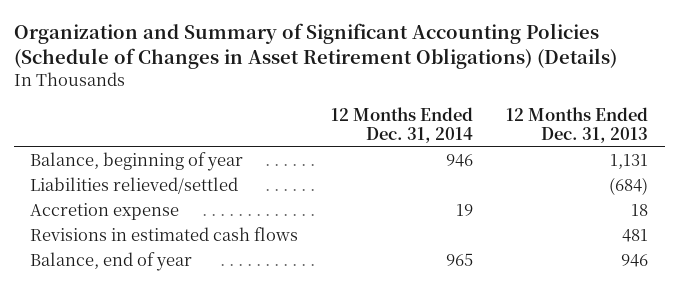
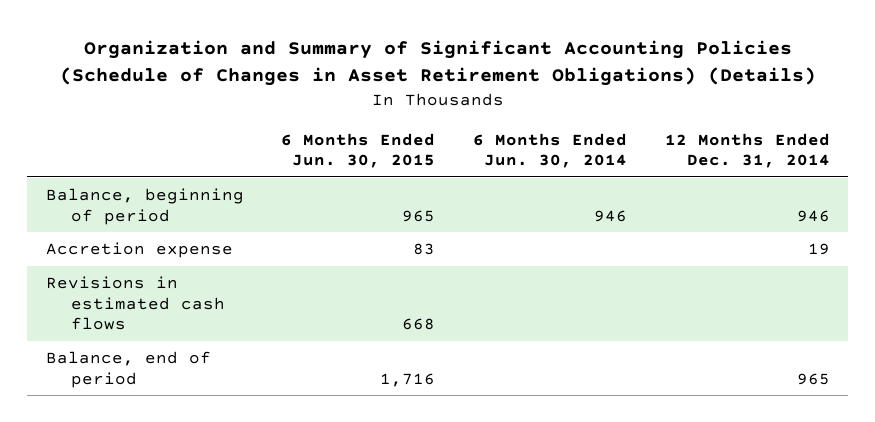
[506,106,649,144] 12 Months Ended Dec. 31, 2013 -> none
none -> [281,132,436,169] 6 Months Ended Jun. 30, 2015
none -> [472,132,627,169] 6 Months Ended Jun. 30, 2014
[30,177,239,195] Liabilities relieved/settled -> none
[30,152,244,172] Balance, beginning of year -> [45,188,244,225] Balance, beginning of period
[30,252,193,272] Balance, end of year -> [45,351,211,388] Balance, end of period

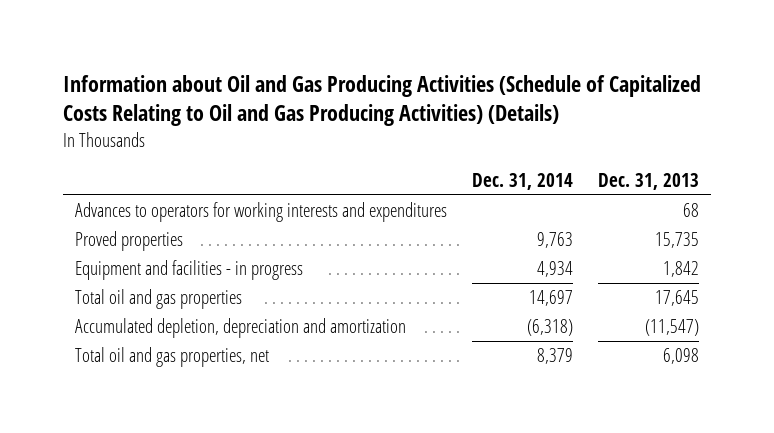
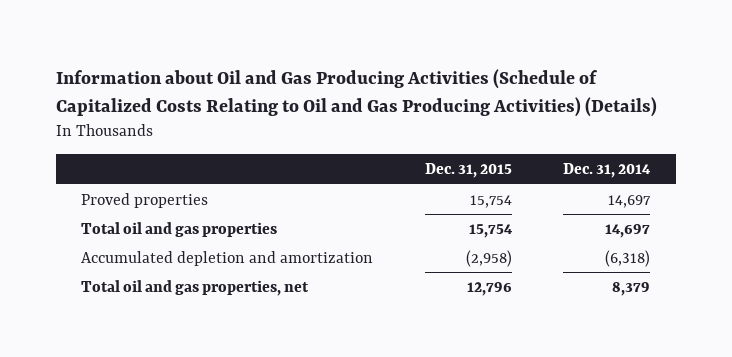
[597,172,699,190] Dec. 31, 2013 -> none
none -> [424,163,512,179] Dec. 31, 2015
[75,202,448,223] Advances to operators for working interests and expenditures -> none
[75,260,304,281] Equipment and facilities - in progress -> none
[537,232,574,249] 9,763 -> [608,194,652,208] 14,697
[75,318,407,339] Accumulated depletion, depreciation and amortization -> [81,250,374,266] Accumulated depletion and amortization

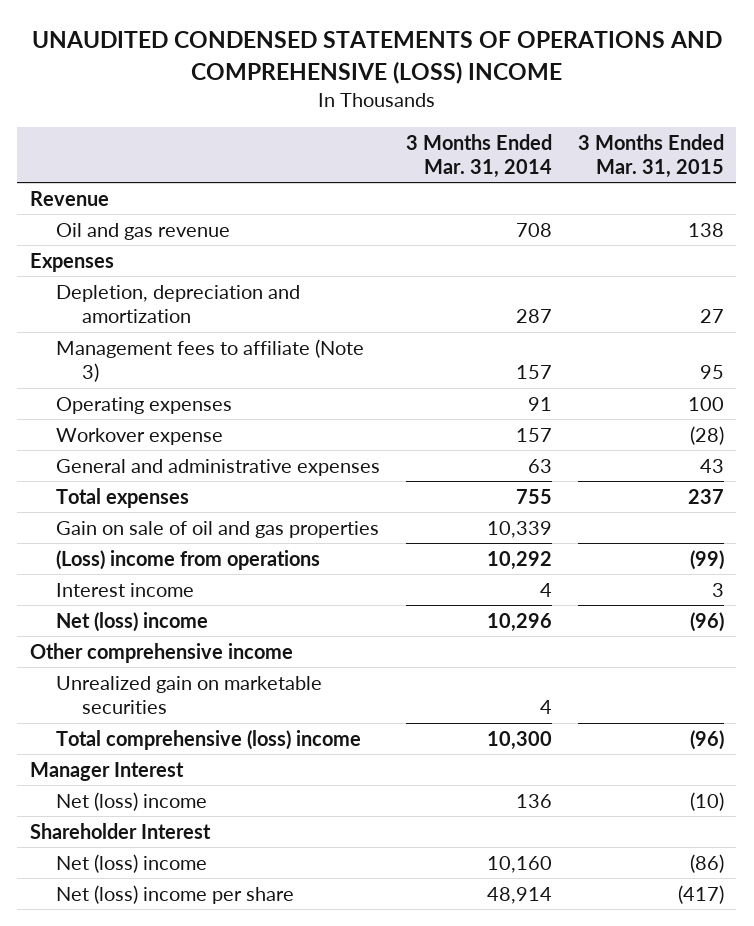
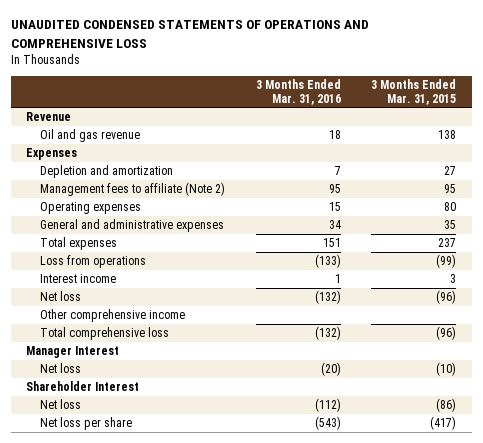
[31,31,722,84] UNAUDITED CONDENSED STATEMENTS OF OPERATIONS AND COMPREHENSIVE (LOSS) INCOME -> [10,20,369,48] UNAUDITED CONDENSED STATEMENTS OF OPERATIONS AND COMPREHENSIVE LOSS
[405,133,552,179] 3 Months Ended Mar. 31, 2014 -> none
none -> [255,78,341,105] 3 Months Ended Mar. 31, 2016
[55,427,223,445] Workover expense -> none
[55,284,300,324] Depletion, depreciation and amortization -> [39,165,173,179] Depletion and amortization
[55,338,364,383] Management fees to affiliate (Note 3) -> [39,182,225,197] Management fees to affiliate (Note 2)
[687,396,724,411] 100 -> [444,202,457,212] 80
[699,458,724,473] 43 -> [444,220,457,230] 35
[55,520,379,538] Gain on sale of oil and gas properties -> none
[55,549,320,570] (Loss) income from operations -> [39,255,146,269] Loss from operations
[55,611,208,632] Net (loss) income -> [39,291,81,302] Net loss
[55,675,322,715] Unrealized gain on marketable securities -> none
[55,729,361,750] Total comprehensive (loss) income -> [39,327,169,341] Total comprehensive loss
[55,791,207,811] Net (loss) income -> [39,363,81,374] Net loss
[55,853,207,873] Net (loss) income -> [39,399,81,410] Net loss
[55,884,294,904] Net (loss) income per share -> [39,417,132,431] Net loss per share

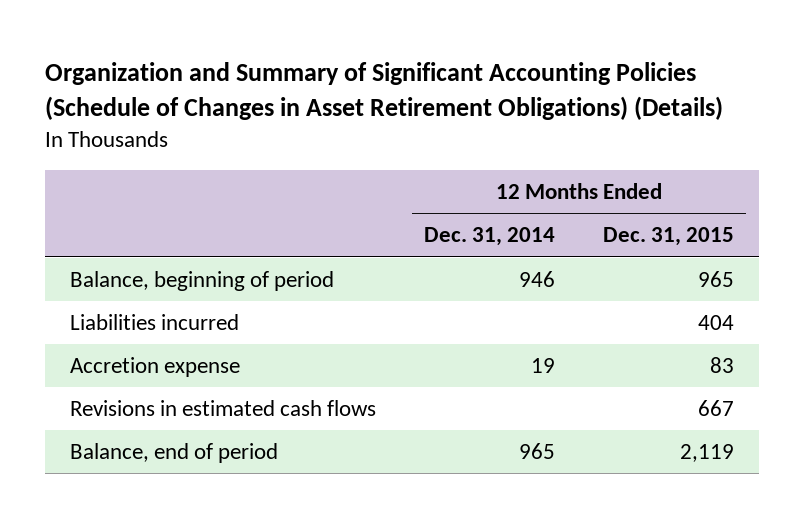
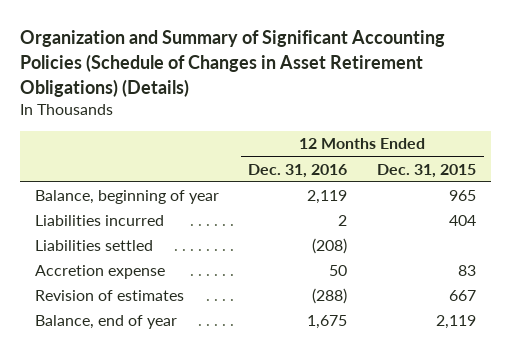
[423,227,555,247] Dec. 31, 2014 -> none
none -> [248,163,348,178] Dec. 31, 2016
[69,271,334,292] Balance, beginning of period -> [34,190,219,205] Balance, beginning of year
none -> [34,240,153,252] Liabilities settled
[69,400,376,417] Revisions in estimated cash flows -> [34,290,184,302] Revision of estimates
[69,443,278,464] Balance, end of period -> [34,315,177,330] Balance, end of year

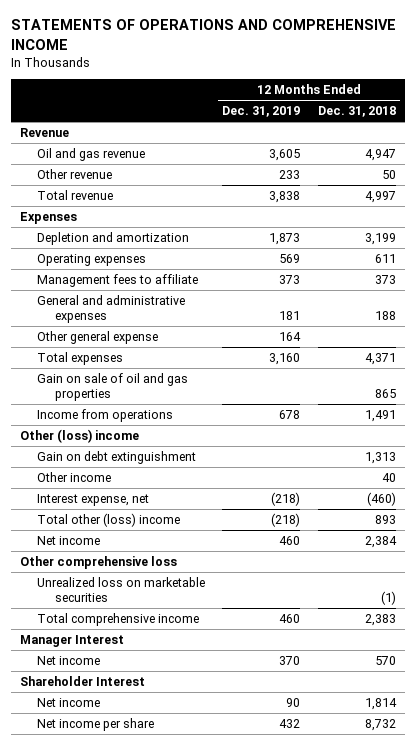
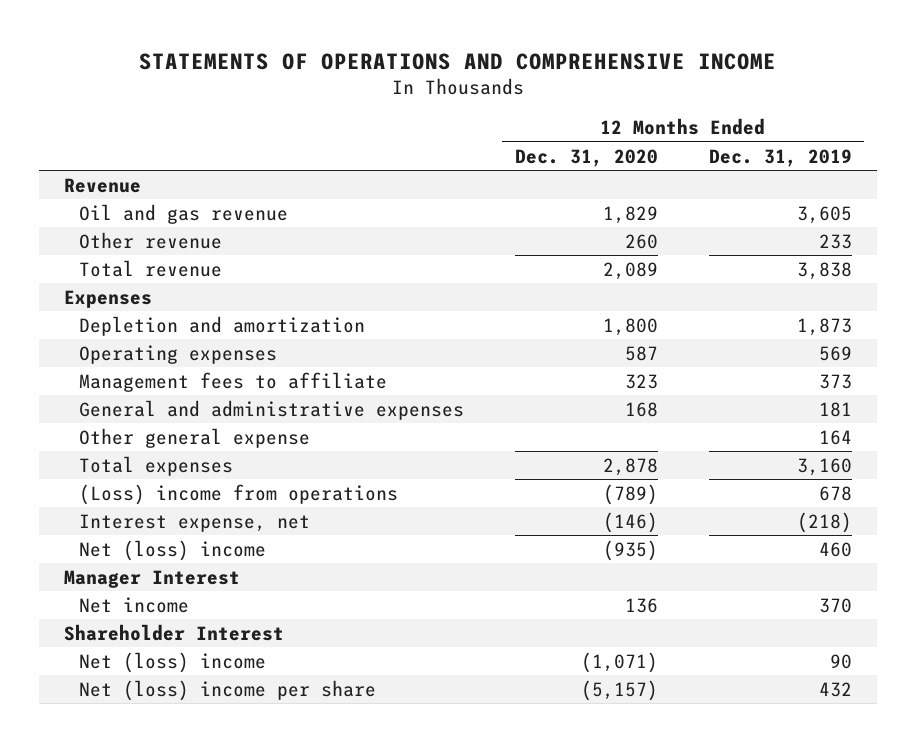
[317,106,396,118] Dec. 31, 2018 -> none
none -> [514,148,658,167] Dec. 31, 2020
[37,372,189,401] Gain on sale of oil and gas properties -> none
[19,428,139,443] Other (loss) income -> none
[37,450,197,464] Gain on debt extinguishment -> none
[37,471,112,482] Other income -> none
[37,408,174,422] Income from operations -> [78,483,398,505] (Loss) income from operations
[37,512,181,527] Total other (loss) income -> none
[19,555,177,569] Other comprehensive loss -> none
[37,576,206,602] Unrealized loss on marketable securities -> none
[37,612,200,626] Total comprehensive income -> none
[37,535,101,545] Net income -> [78,539,266,561] Net (loss) income
[37,697,101,707] Net income -> [78,651,266,673] Net (loss) income
[37,717,155,731] Net income per share -> [78,679,376,701] Net (loss) income per share

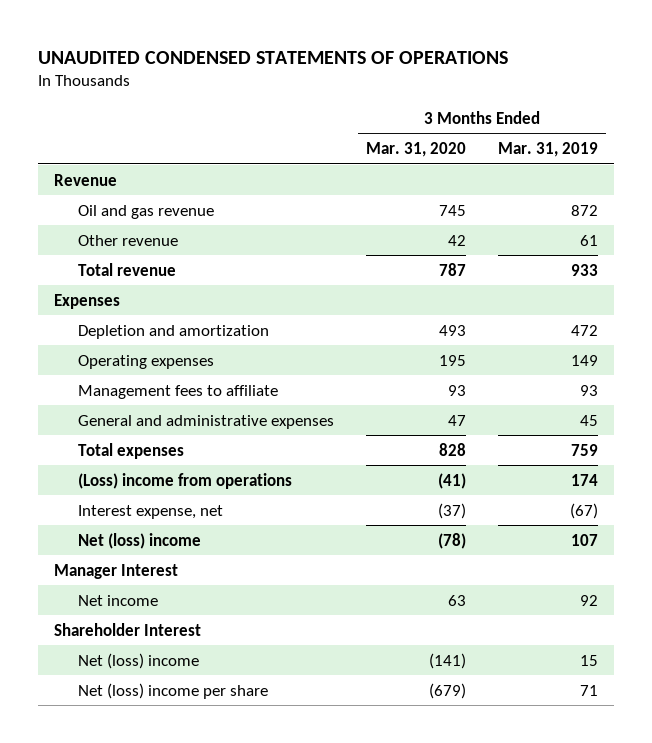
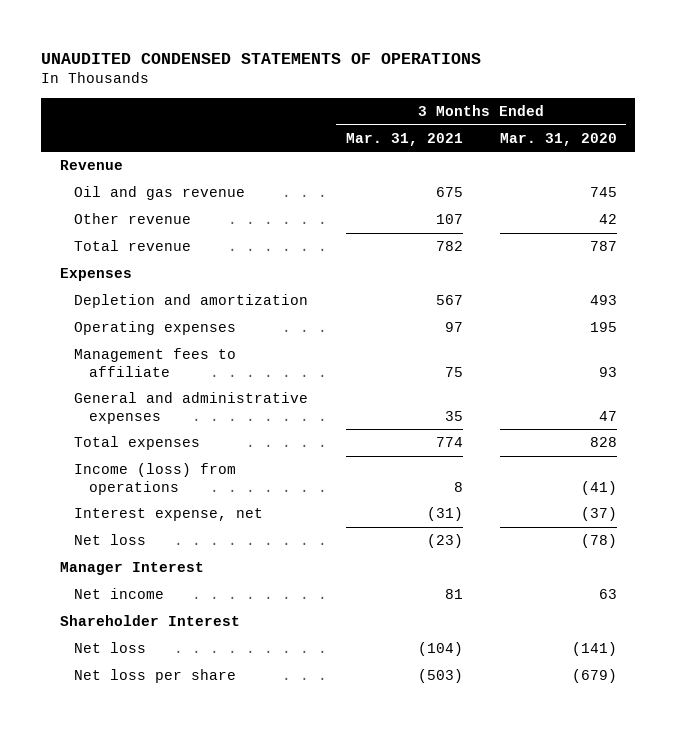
[498,142,599,158] Mar. 31, 2019 -> none
none -> [345,132,463,146] Mar. 31, 2021
[78,472,293,489] (Loss) income from operations -> [74,463,237,495] Income (loss) from operations
[78,532,202,549] Net (loss) income -> [74,534,147,546] Net loss
[78,652,200,669] Net (loss) income -> [74,642,147,654] Net loss
[78,682,269,699] Net (loss) income per share -> [74,669,237,684] Net loss per share

